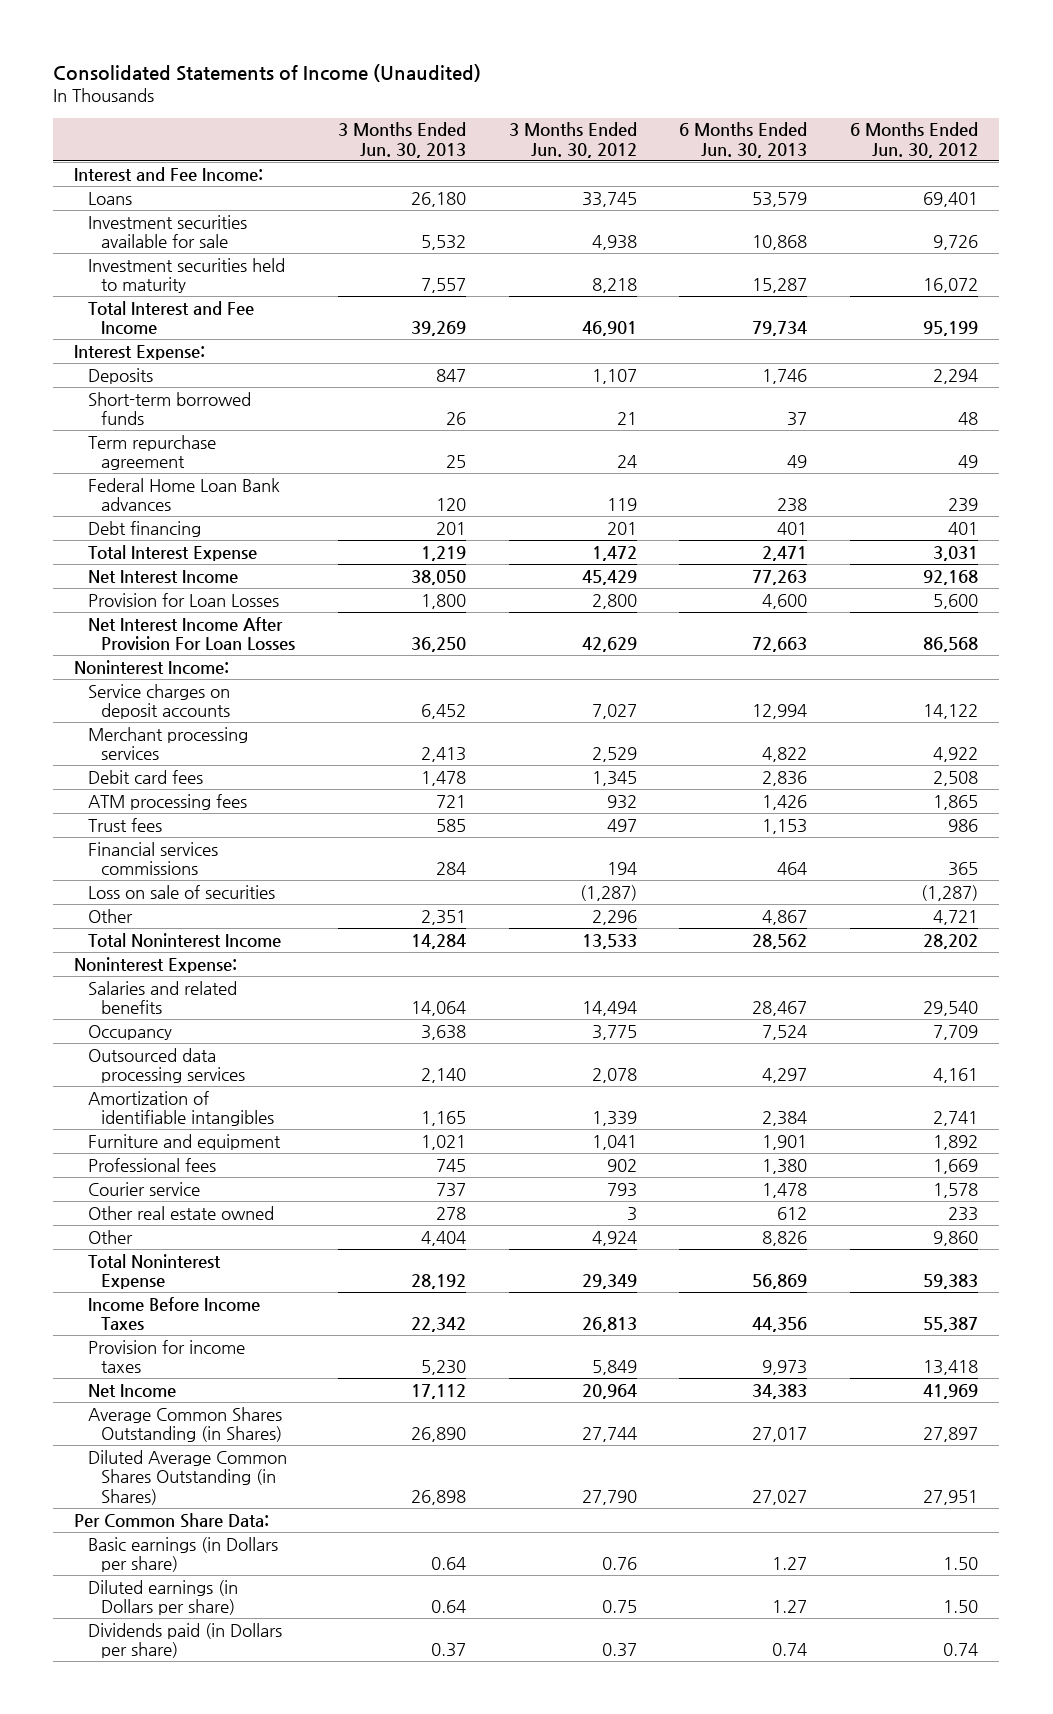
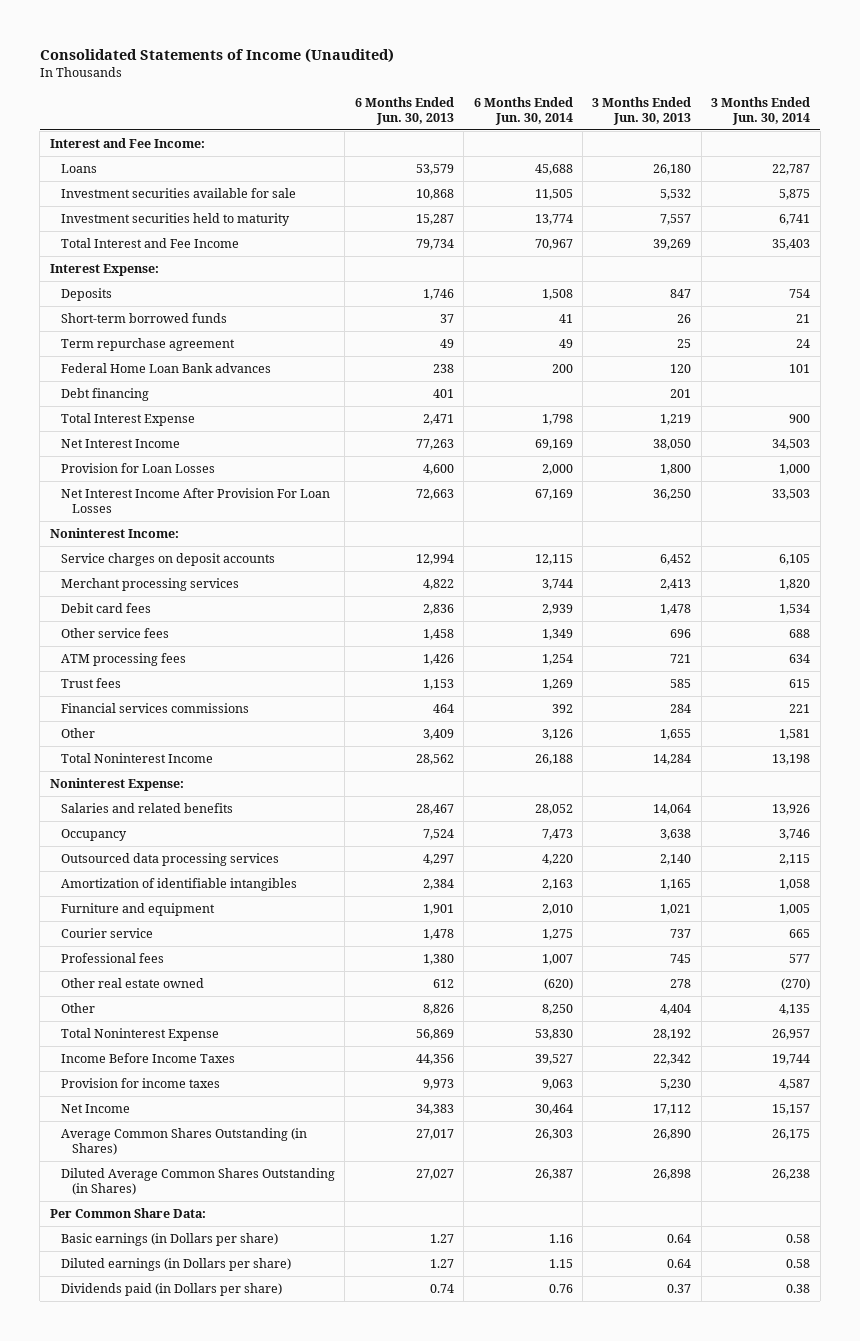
[508,122,637,158] 3 Months Ended Jun. 30, 2012 -> none
[850,122,979,158] 6 Months Ended Jun. 30, 2012 -> none
none -> [473,96,573,125] 6 Months Ended Jun. 30, 2014
none -> [711,96,811,125] 3 Months Ended Jun. 30, 2014
none -> [60,628,169,639] Other service fees
[87,884,275,899] Loss on sale of securities -> none
[421,909,467,925] 2,351 -> [660,729,692,741] 1,655
[762,909,808,925] 4,867 -> [422,729,454,741] 3,409
[87,1157,216,1172] Professional fees -> [60,953,164,964] Professional fees

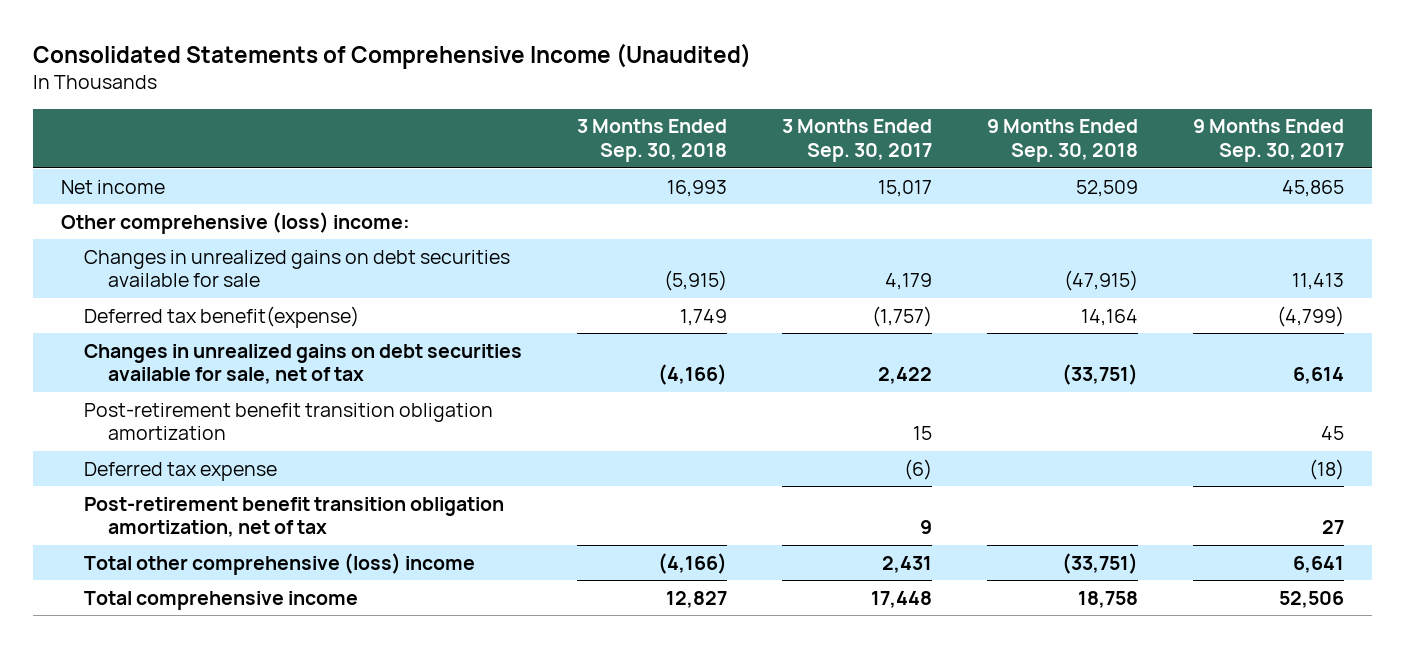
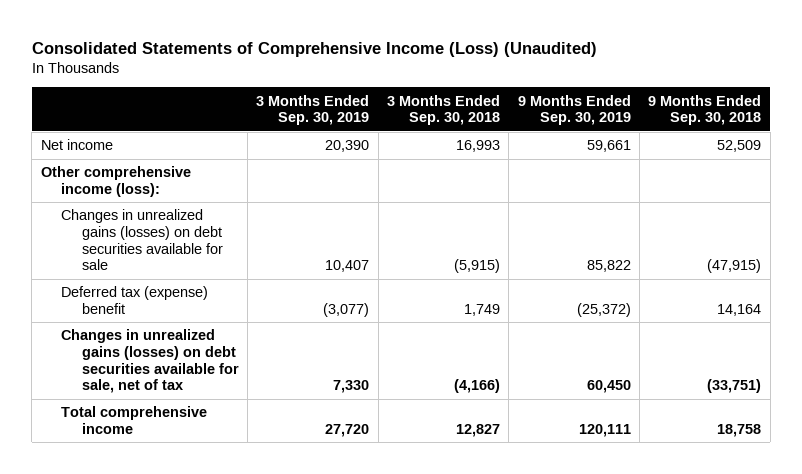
[33,43,752,70] Consolidated Statements of Comprehensive Income (Unaudited) -> [31,41,597,57] Consolidated Statements of Comprehensive Income (Loss) (Unaudited)
[782,119,933,163] 3 Months Ended Sep. 30, 2017 -> none
[1193,119,1345,163] 9 Months Ended Sep. 30, 2017 -> none
none -> [256,94,370,126] 3 Months Ended Sep. 30, 2019
none -> [517,94,631,126] 9 Months Ended Sep. 30, 2019
[84,402,494,441] Post-retirement benefit transition obligation amortization -> none
[84,461,278,481] Deferred tax expense -> none
[84,496,505,538] Post-retirement benefit transition obligation amortization, net of tax -> none
[84,552,476,575] Total other comprehensive (loss) income -> none
[60,211,410,234] Other comprehensive (loss) income: -> [40,166,191,197] Other comprehensive income (loss):
[84,249,511,288] Changes in unrealized gains on debt securities available for sale -> [61,209,223,271] Changes in unrealized gains (losses) on debt securities available for sale
[84,305,360,328] Deferred tax benefit(expense) -> [61,286,209,314] Deferred tax (expense) benefit
[84,343,523,385] Changes in unrealized gains on debt securities available for sale, net of tax -> [61,329,239,394] Changes in unrealized gains (losses) on debt securities available for sale, net of tax

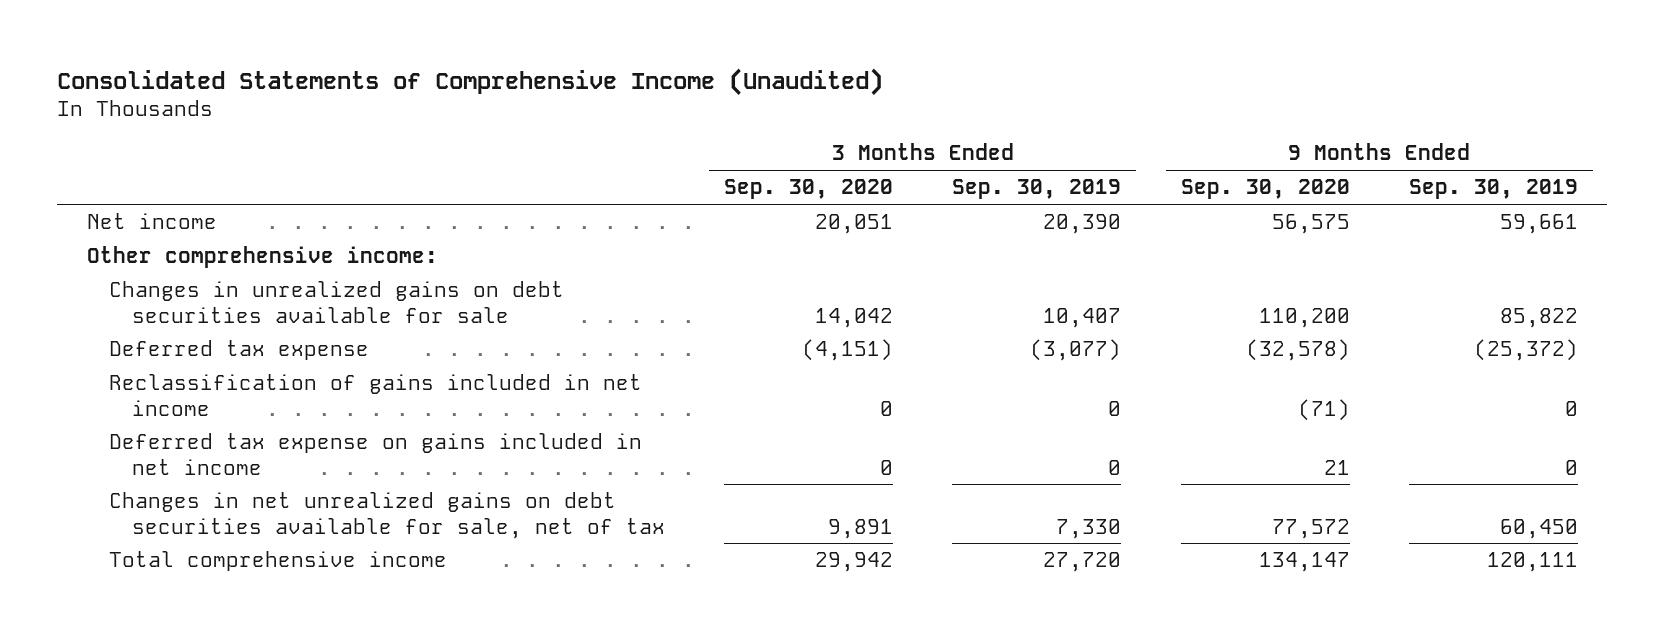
[31,41,597,57] Consolidated Statements of Comprehensive Income (Loss) (Unaudited) -> [57,67,884,96] Consolidated Statements of Comprehensive Income (Unaudited)
[387,94,501,126] 3 Months Ended Sep. 30, 2018 -> none
[648,94,762,126] 9 Months Ended Sep. 30, 2018 -> none
none -> [724,179,894,200] Sep. 30, 2020
none -> [1180,179,1350,200] Sep. 30, 2020
[40,166,191,197] Other comprehensive income (loss): -> [86,246,438,269] Other comprehensive income:
[61,209,223,271] Changes in unrealized gains (losses) on debt securities available for sale -> [109,281,565,323] Changes in unrealized gains on debt securities available for sale
[61,286,209,314] Deferred tax (expense) benefit -> [109,340,370,361] Deferred tax expense
none -> [109,374,643,416] Reclassification of gains included in net income
none -> [109,433,643,475] Deferred tax expense on gains included in net income
[61,329,239,394] Changes in unrealized gains (losses) on debt securities available for sale, net of tax -> [109,492,666,539] Changes in net unrealized gains on debt securities available for sale, net of tax

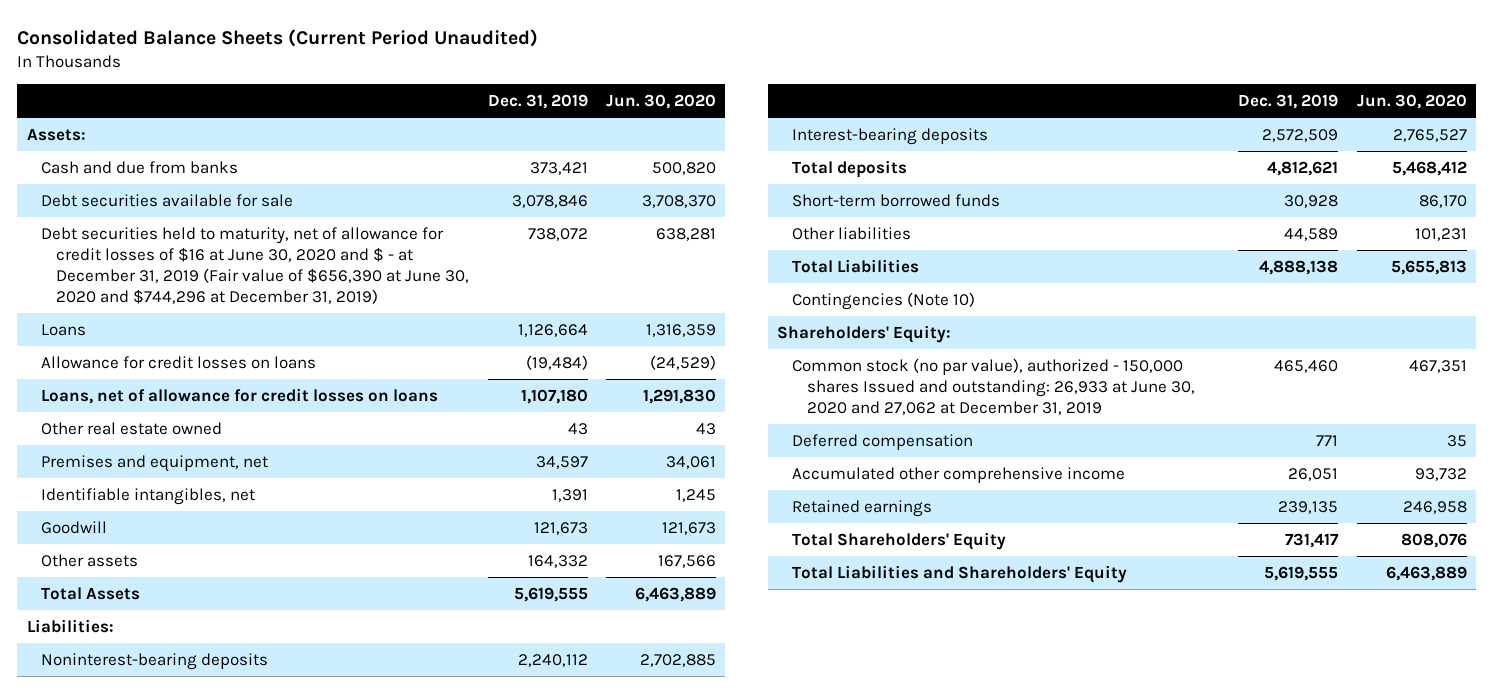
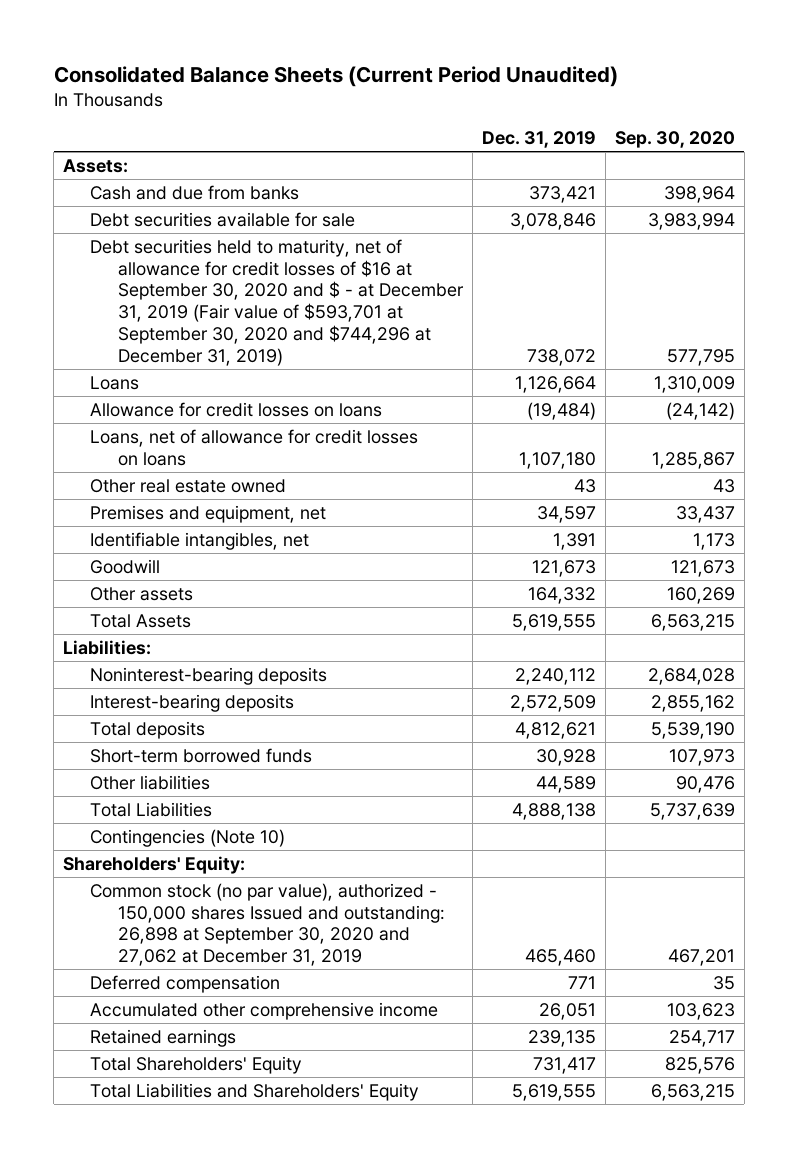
[606,93,717,109] Jun. 30, 2020 -> none
none -> [614,131,735,149] Sep. 30, 2020
[41,226,470,304] Debt securities held to maturity, net of allowance for credit losses of $16 at June 30, 2020 and $ - at December 31, 2019 (Fair value of $656,390 at June 30, 2020 and $744,296 at December 31, 2019) -> [90,238,464,366] Debt securities held to maturity, net of allowance for credit losses of $16 at September 30, 2020 and $ - at December 31, 2019 (Fair value of $593,701 at September 30, 2020 and $744,296 at December 31, 2019)
[792,357,1195,415] Common stock (no par value), authorized - 150,000 shares Issued and outstanding: 26,933 at June 30, 2020 and 27,062 at December 31, 2019 -> [90,882,445,967] Common stock (no par value), authorized - 150,000 shares Issued and outstanding: 26,898 at September 30, 2020 and 27,062 at December 31, 2019

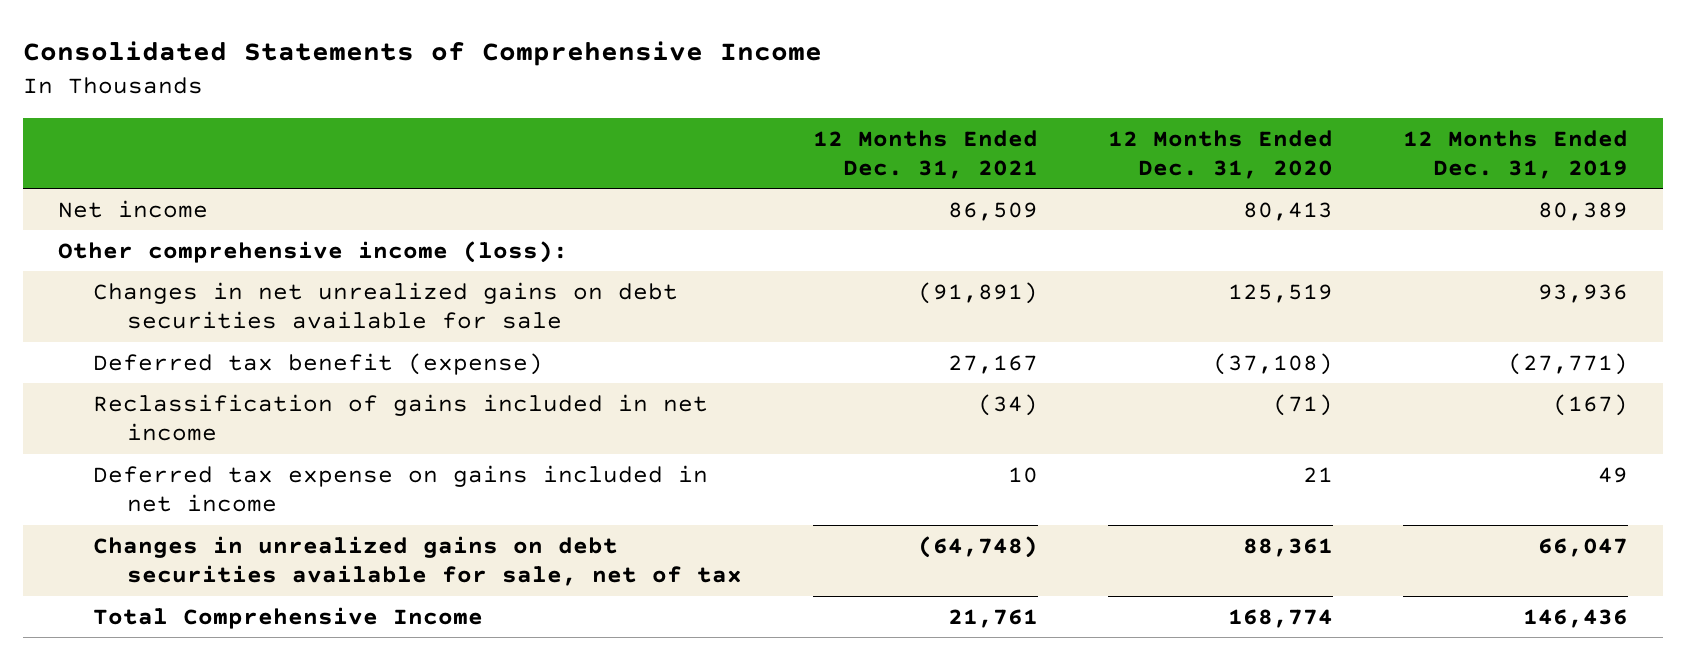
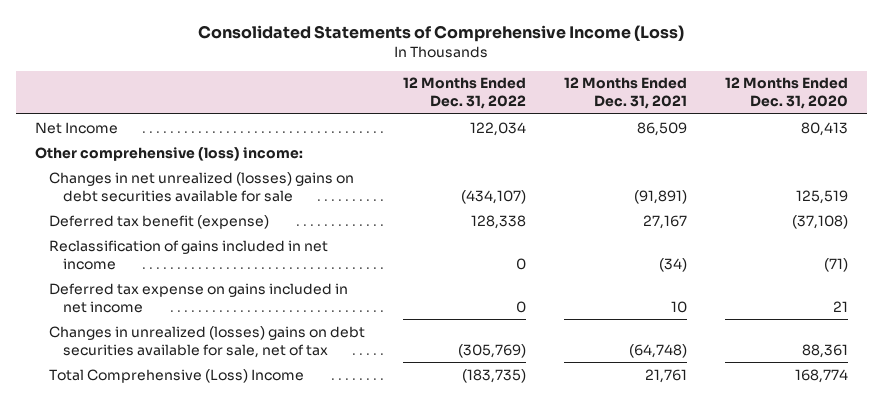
[22,41,822,67] Consolidated Statements of Comprehensive Income -> [198,24,685,42] Consolidated Statements of Comprehensive Income (Loss)
[1402,129,1628,179] 12 Months Ended Dec. 31, 2019 -> none
none -> [403,77,527,110] 12 Months Ended Dec. 31, 2022
[57,199,208,218] Net income -> [34,121,118,134] Net Income
[57,240,568,263] Other comprehensive income (loss): -> [34,146,303,161] Other comprehensive (loss) income:
[92,281,678,330] Changes in net unrealized gains on debt securities available for sale -> [49,171,355,202] Changes in net unrealized (losses) gains on debt securities available for sale
[92,535,743,587] Changes in unrealized gains on debt securities available for sale, net of tax -> [49,325,366,358] Changes in unrealized (losses) gains on debt securities available for sale, net of tax
[92,606,483,629] Total Comprehensive Income -> [49,368,305,383] Total Comprehensive (Loss) Income

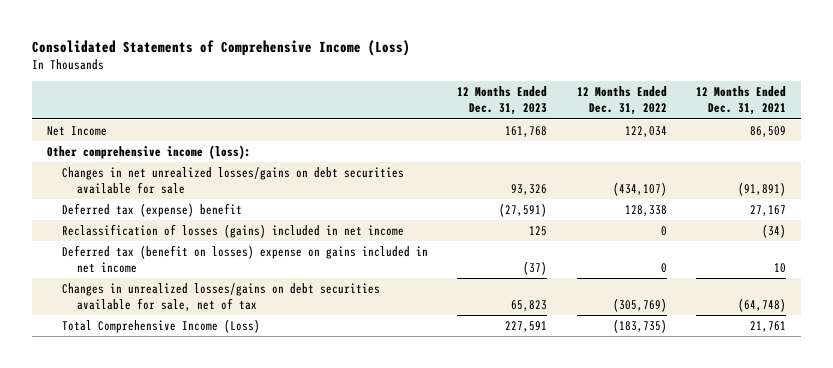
[724,77,848,110] 12 Months Ended Dec. 31, 2020 -> none
none -> [457,86,548,116] 12 Months Ended Dec. 31, 2023
[34,146,303,161] Other comprehensive (loss) income: -> [47,145,252,160] Other comprehensive income (loss):
[49,171,355,202] Changes in net unrealized (losses) gains on debt securities available for sale -> [61,167,404,194] Changes in net unrealized losses/gains on debt securities available for sale
[49,214,270,229] Deferred tax benefit (expense) -> [61,203,242,218] Deferred tax (expense) benefit
[49,239,329,270] Reclassification of gains included in net income -> [61,224,404,239] Reclassification of losses (gains) included in net income
[49,282,349,313] Deferred tax expense on gains included in net income -> [61,245,428,273] Deferred tax (benefit on losses) expense on gains included in net income
[49,325,366,358] Changes in unrealized (losses) gains on debt securities available for sale, net of tax -> [61,283,380,311] Changes in unrealized losses/gains on debt securities available for sale, net of tax
[49,368,305,383] Total Comprehensive (Loss) Income -> [61,319,260,334] Total Comprehensive Income (Loss)

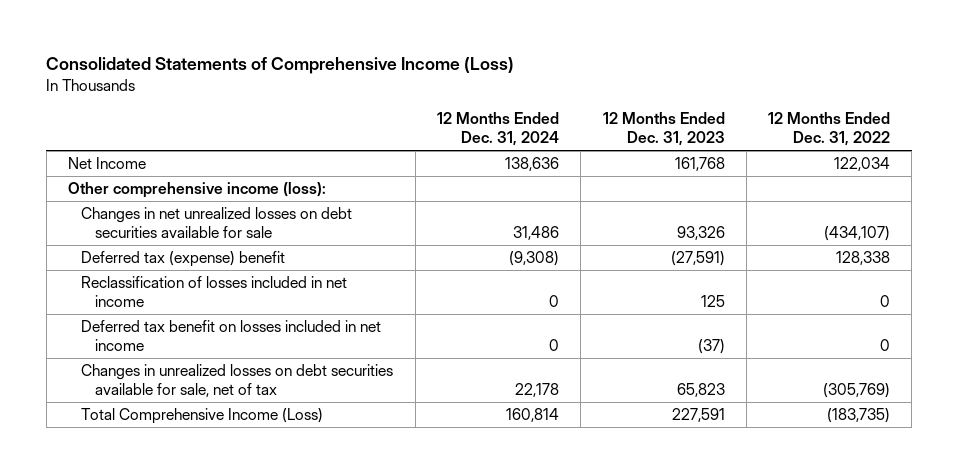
[696,86,787,116] 12 Months Ended Dec. 31, 2021 -> none
none -> [437,112,560,147] 12 Months Ended Dec. 31, 2024
[61,167,404,194] Changes in net unrealized losses/gains on debt securities available for sale -> [81,207,353,239] Changes in net unrealized losses on debt securities available for sale
[61,224,404,239] Reclassification of losses (gains) included in net income -> [81,276,348,308] Reclassification of losses included in net income
[61,245,428,273] Deferred tax (benefit on losses) expense on gains included in net income -> [81,320,382,352] Deferred tax benefit on losses included in net income
[61,283,380,311] Changes in unrealized losses/gains on debt securities available for sale, net of tax -> [81,364,394,398] Changes in unrealized losses on debt securities available for sale, net of tax

